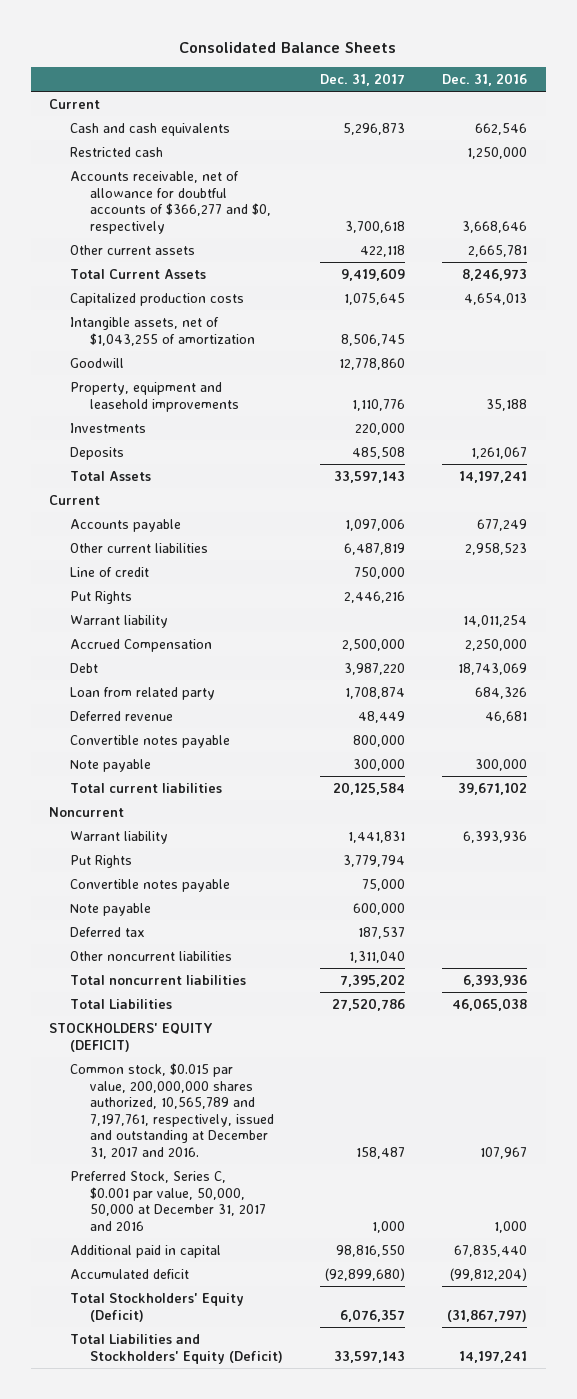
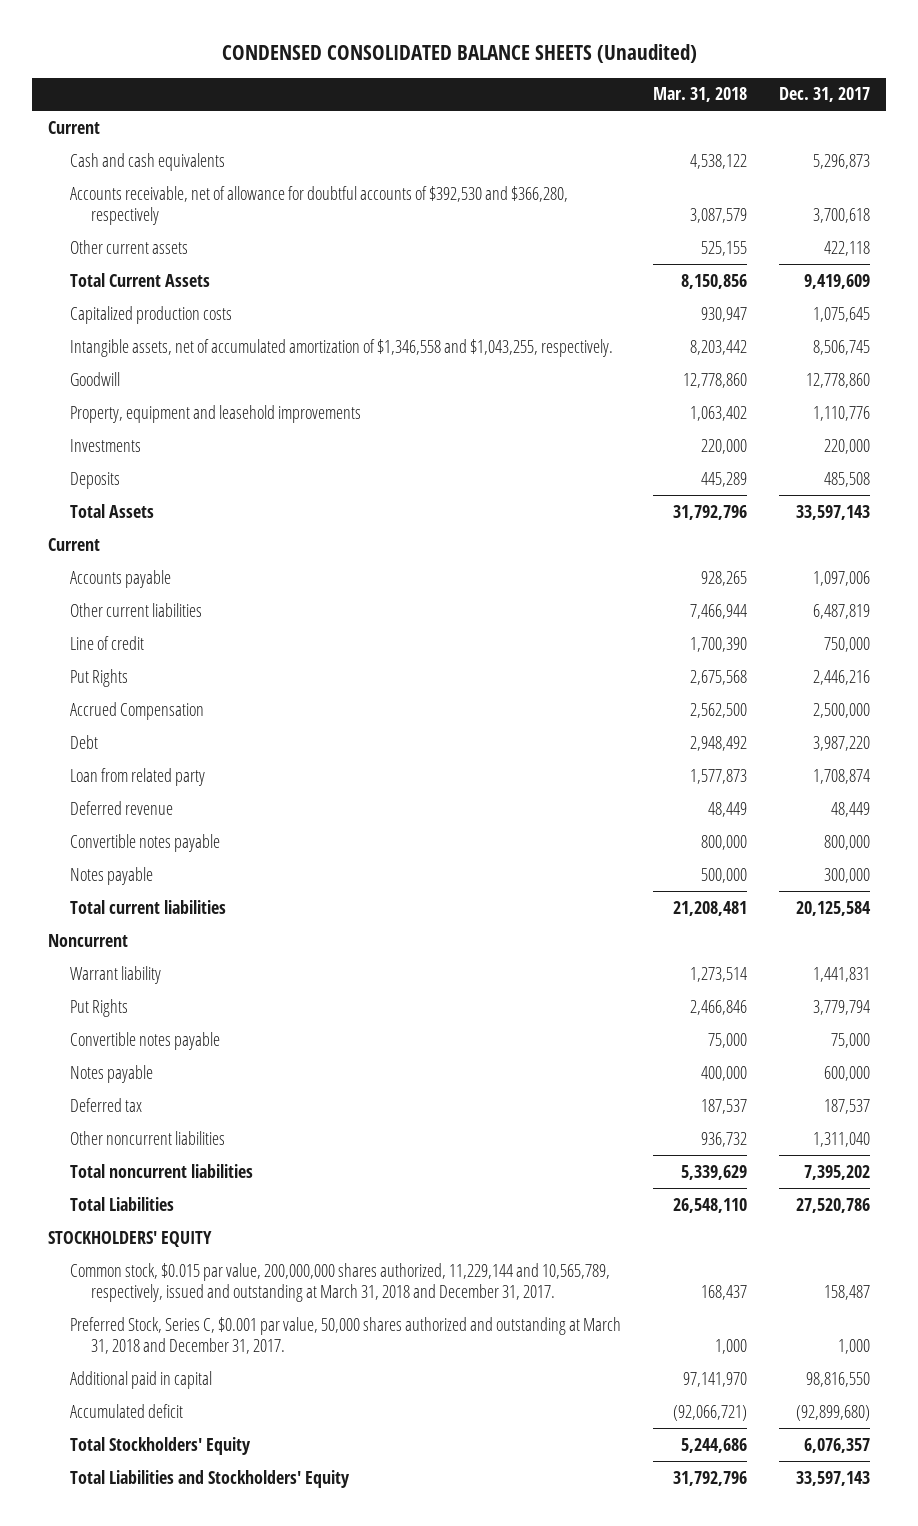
[179,41,397,53] Consolidated Balance Sheets -> [222,43,698,63] CONDENSED CONSOLIDATED BALANCE SHEETS (Unaudited)
[442,72,528,86] Dec. 31, 2016 -> none
none -> [652,87,747,103] Mar. 31, 2018
[69,146,163,157] Restricted cash -> none
[69,170,271,234] Accounts receivable, net of allowance for doubtful accounts of $366,277 and $0, respectively -> [69,185,568,226] Accounts receivable, net of allowance for doubtful accounts of $392,530 and $366,280, respectively
[69,316,255,346] Intangible assets, net of $1,043,255 of amortization -> [69,338,613,357] Intangible assets, net of accumulated amortization of $1,346,558 and $1,043,255, respectively.
[69,614,168,628] Warrant liability -> none
[69,758,151,772] Note payable -> none
none -> [69,866,153,885] Notes payable
[69,902,151,916] Note payable -> [69,1064,153,1083] Notes payable
[49,1022,214,1052] STOCKHOLDERS' EQUITY (DEFICIT) -> [48,1230,213,1247] STOCKHOLDERS' EQUITY
[69,1062,274,1159] Common stock, $0.015 par value, 200,000,000 shares authorized, 10,565,789 and 7,197,761, respectively, issued and outstanding at December 31, 2017 and 2016. -> [69,1262,610,1303] Common stock, $0.015 par value, 200,000,000 shares authorized, 11,229,144 and 10,565,789, respectively, issued and outstanding at March 31, 2018 and December 31, 2017.
[69,1170,266,1231] Preferred Stock, Series C, $0.001 par value, 50,000, 50,000 at December 31, 2017 and 2016 -> [69,1316,621,1355] Preferred Stock, Series C, $0.001 par value, 50,000 shares authorized and outstanding at March 31, 2018 and December 31, 2017.
[69,1292,244,1322] Total Stockholders' Equity (Deficit) -> [69,1436,251,1455] Total Stockholders' Equity
[69,1333,283,1364] Total Liabilities and Stockholders' Equity (Deficit) -> [69,1469,350,1488] Total Liabilities and Stockholders' Equity

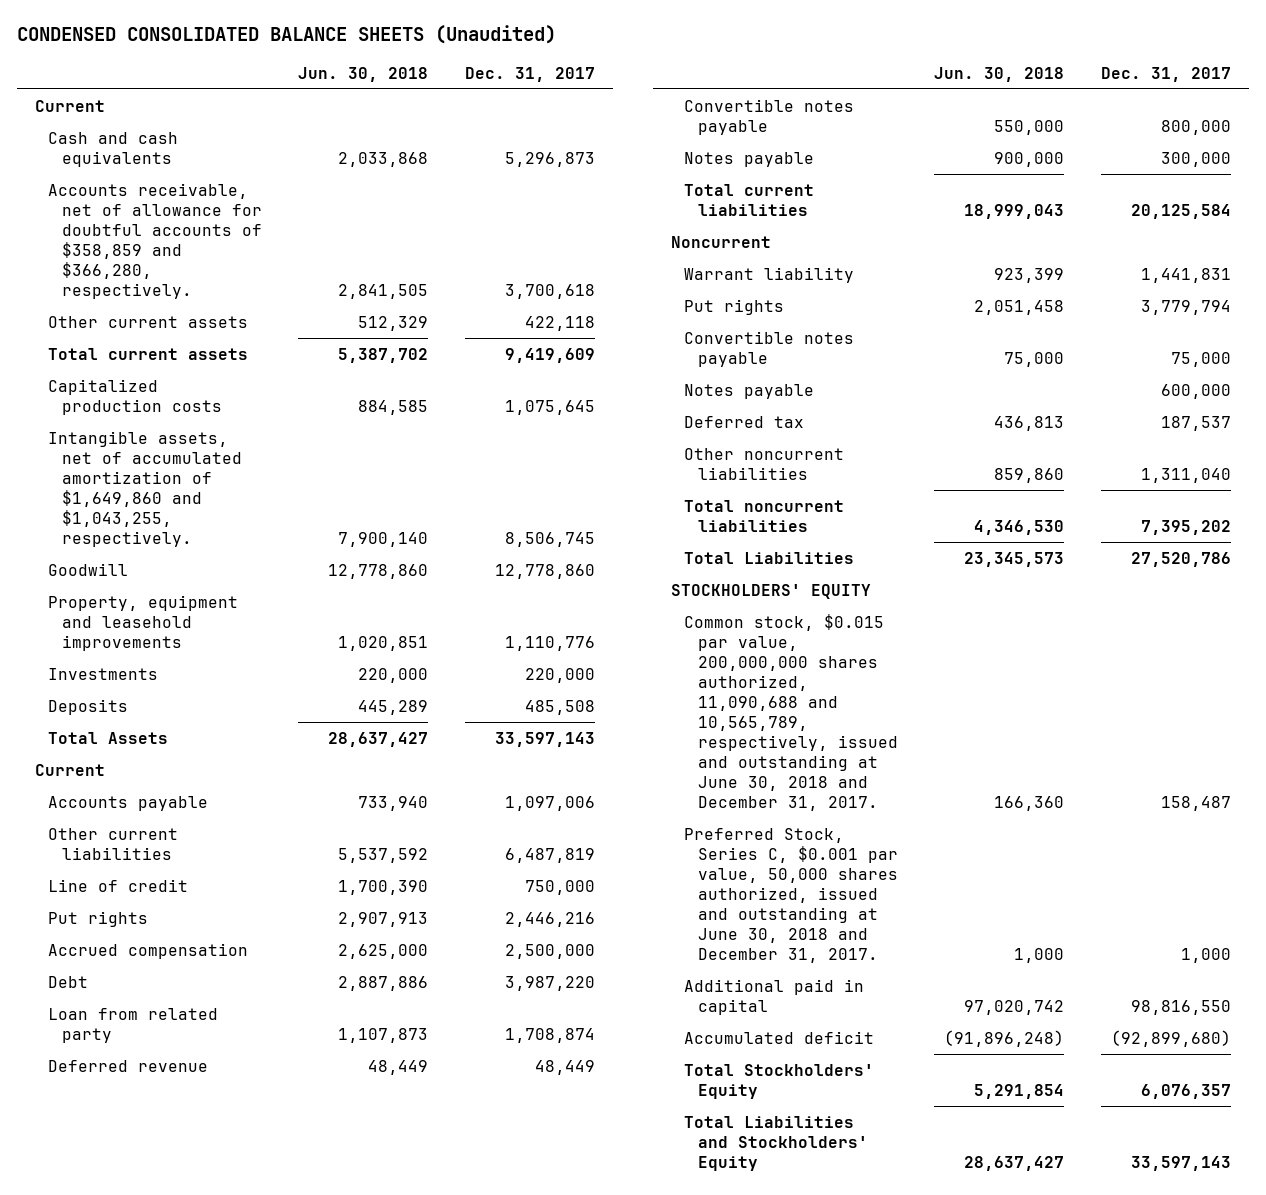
[652,87,747,103] Mar. 31, 2018 -> none
none -> [298,66,429,82] Jun. 30, 2018
[69,185,568,226] Accounts receivable, net of allowance for doubtful accounts of $392,530 and $366,280, respectively -> [48,182,262,299] Accounts receivable, net of allowance for doubtful accounts of $358,859 and $366,280, respectively.
[69,272,210,287] Total Current Assets -> [48,347,249,360] Total current assets
[69,338,613,357] Intangible assets, net of accumulated amortization of $1,346,558 and $1,043,255, respectively. -> [48,430,242,547] Intangible assets, net of accumulated amortization of $1,649,860 and $1,043,255, respectively.
[69,668,128,687] Put Rights -> [48,910,149,927] Put rights
[69,701,204,720] Accrued Compensation -> [48,942,249,959] Accrued compensation
[69,998,128,1017] Put Rights -> [684,298,785,315] Put rights
[69,1262,610,1303] Common stock, $0.015 par value, 200,000,000 shares authorized, 11,229,144 and 10,565,789, respectively, issued and outstanding at March 31, 2018 and December 31, 2017. -> [684,613,898,811] Common stock, $0.015 par value, 200,000,000 shares authorized, 11,090,688 and 10,565,789, respectively, issued and outstanding at June 30, 2018 and December 31, 2017.
[69,1316,621,1355] Preferred Stock, Series C, $0.001 par value, 50,000 shares authorized and outstanding at March 31, 2018 and December 31, 2017. -> [684,827,898,963] Preferred Stock, Series C, $0.001 par value, 50,000 shares authorized, issued and outstanding at June 30, 2018 and December 31, 2017.

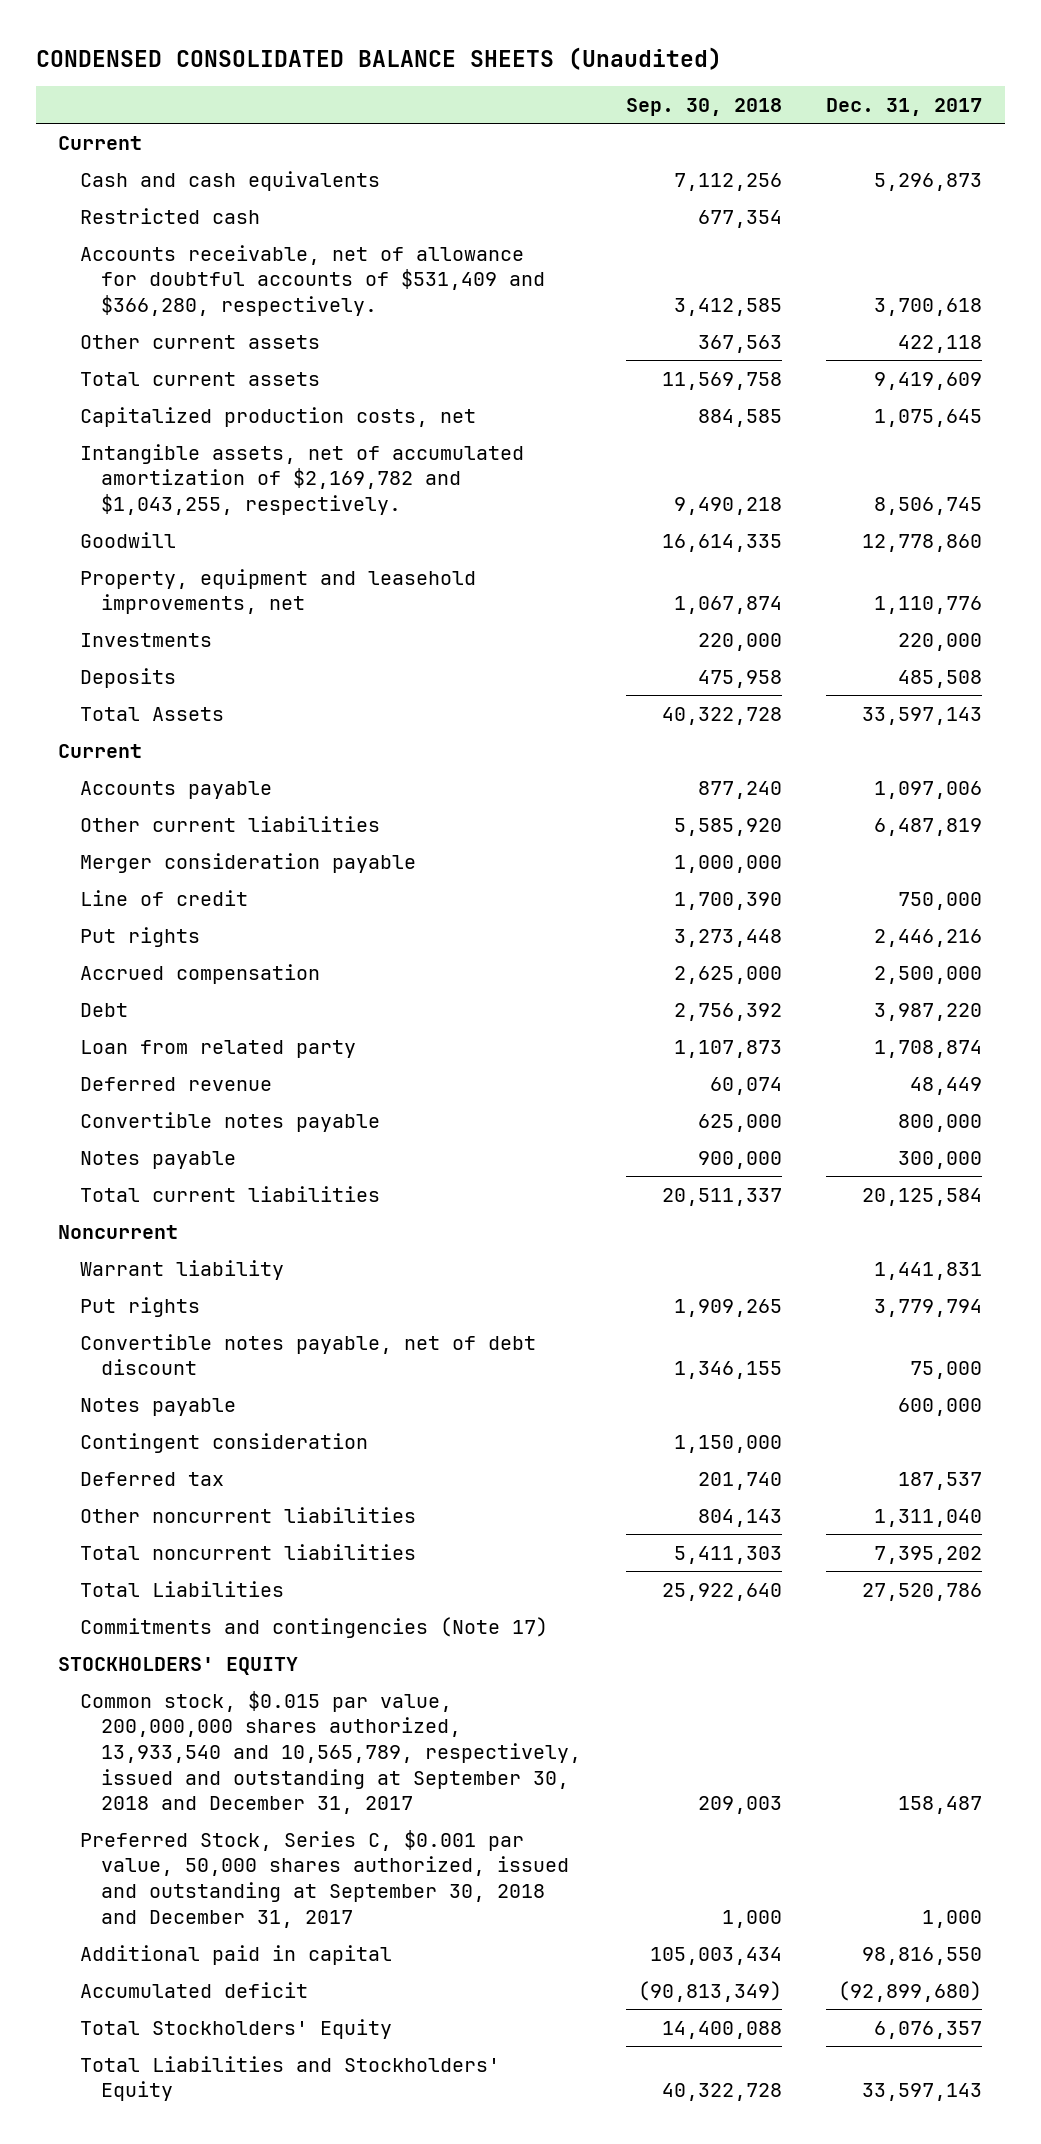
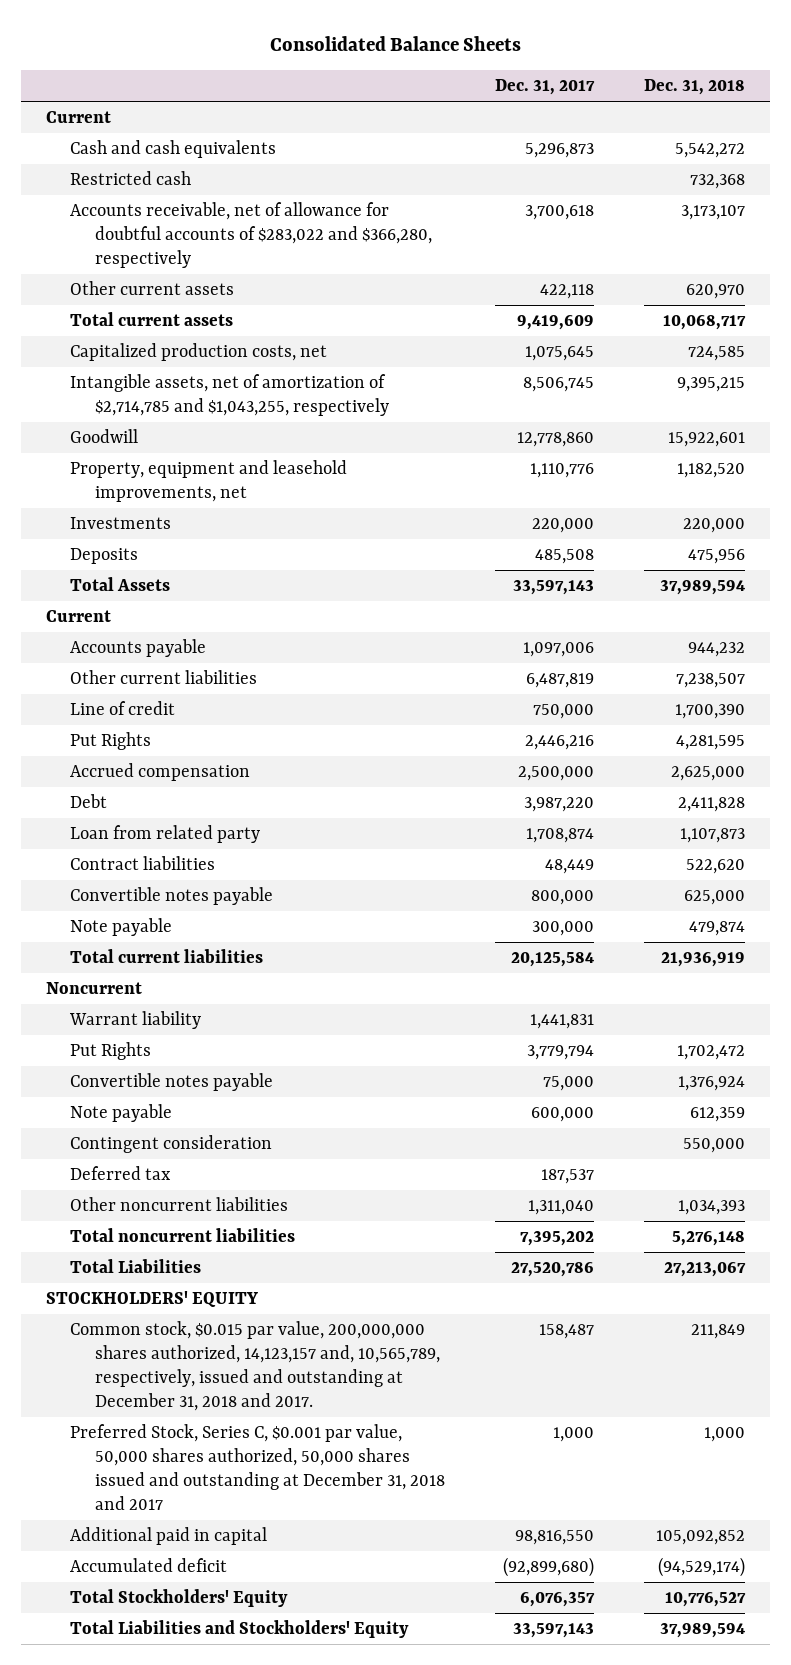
[35,46,722,70] CONDENSED CONSOLIDATED BALANCE SHEETS (Unaudited) -> [269,35,521,51] Consolidated Balance Sheets
[625,98,782,117] Sep. 30, 2018 -> none
none -> [644,79,746,96] Dec. 31, 2018
[79,244,546,316] Accounts receivable, net of allowance for doubtful accounts of $531,409 and $366,280, respectively. -> [70,202,433,269] Accounts receivable, net of allowance for doubtful accounts of $283,022 and $366,280, respectively
[79,443,524,515] Intangible assets, net of accumulated amortization of $2,169,782 and $1,043,255, respectively. -> [70,374,390,417] Intangible assets, net of amortization of $2,714,785 and $1,043,255, respectively
[79,852,416,873] Merger consideration payable -> none
[79,926,200,947] Put rights -> [70,732,152,751] Put Rights
[79,1076,272,1091] Deferred revenue -> [70,856,216,871] Contract liabilities
[79,1150,236,1169] Notes payable -> [70,918,173,937] Note payable
[79,1296,200,1317] Put rights -> [70,1042,152,1061] Put Rights
[79,1333,536,1376] Convertible notes payable, net of debt discount -> [70,1073,274,1092] Convertible notes payable
[79,1397,236,1416] Notes payable -> [70,1104,173,1123] Note payable
[79,1616,548,1638] Commitments and contingencies (Note 17) -> none
[79,1690,582,1815] Common stock, $0.015 par value, 200,000,000 shares authorized, 13,933,540 and 10,565,789, respectively, issued and outstanding at September 30, 2018 and December 31, 2017 -> [70,1321,441,1411] Common stock, $0.015 par value, 200,000,000 shares authorized, 14,123,157 and, 10,565,789, respectively, issued and outstanding at December 31, 2018 and 2017.
[79,1829,570,1928] Preferred Stock, Series C, $0.001 par value, 50,000 shares authorized, issued and outstanding at September 30, 2018 and December 31, 2017 -> [70,1424,446,1510] Preferred Stock, Series C, $0.001 par value, 50,000 shares authorized, 50,000 shares issued and outstanding at December 31, 2018 and 2017

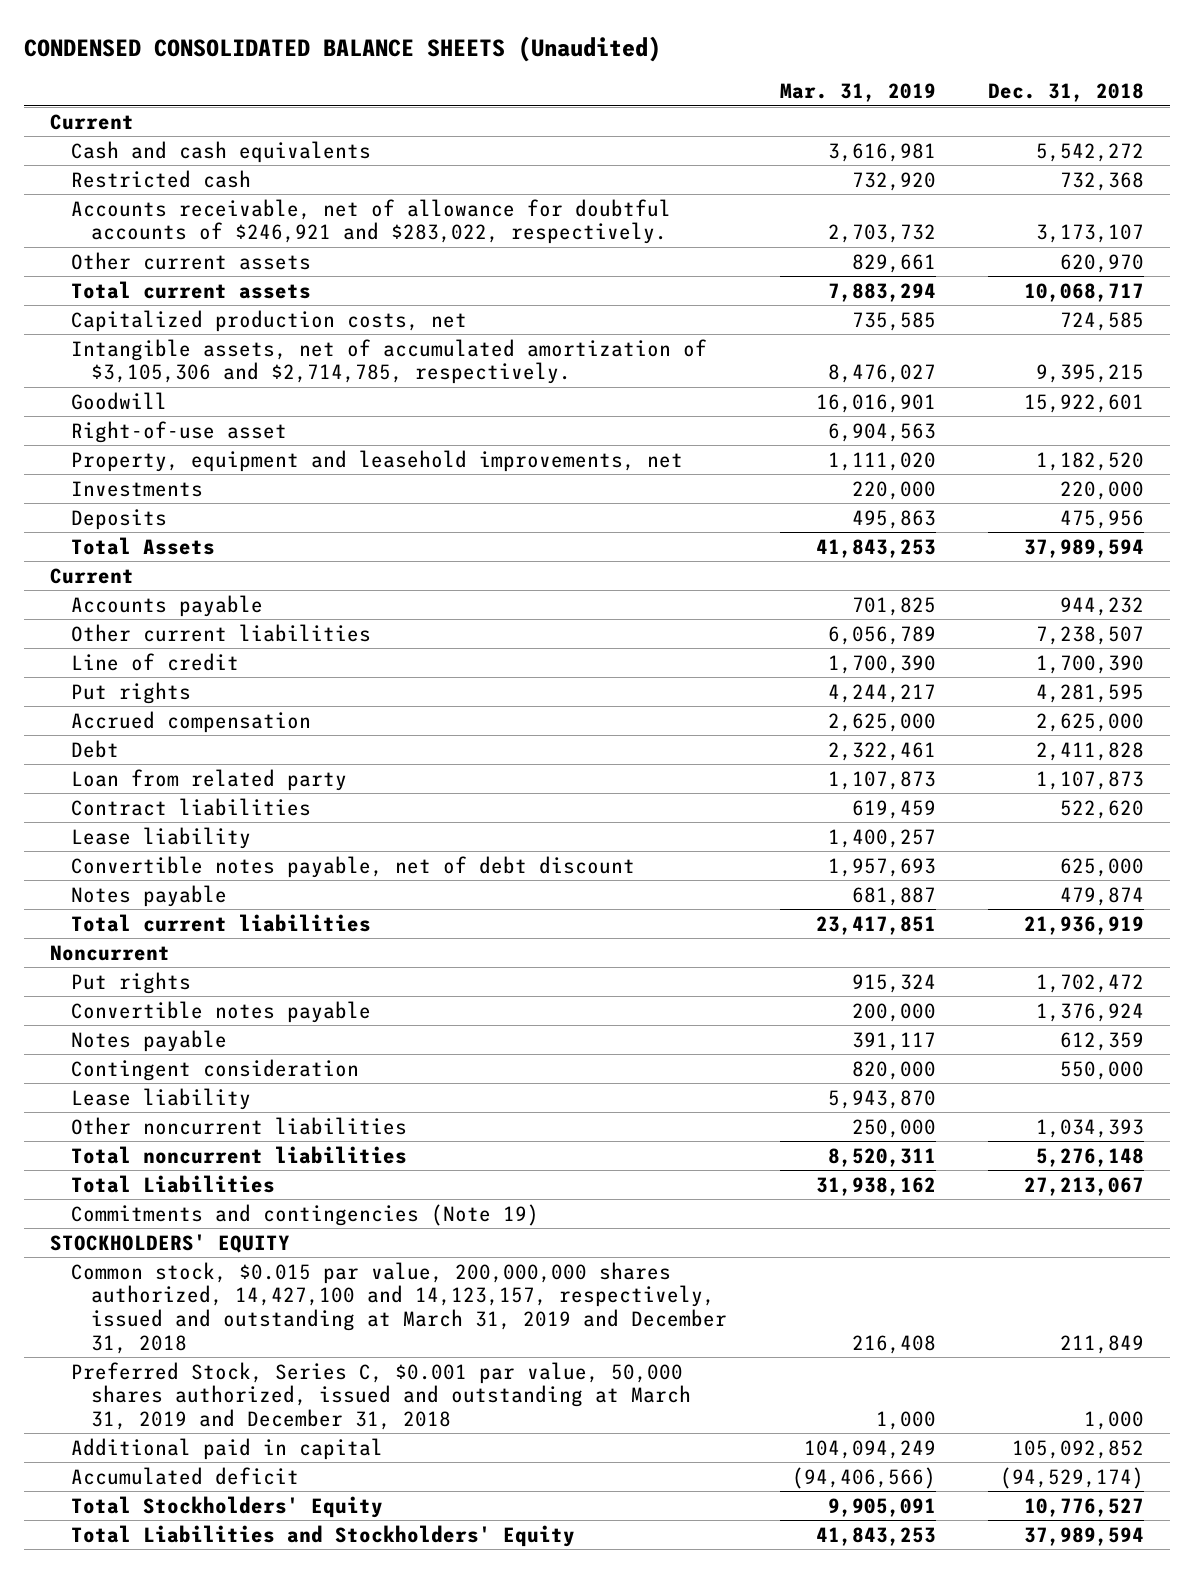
[269,35,521,51] Consolidated Balance Sheets -> [24,36,662,63] CONDENSED CONSOLIDATED BALANCE SHEETS (Unaudited)
[495,79,596,96] Dec. 31, 2017 -> none
none -> [779,83,936,103] Mar. 31, 2019
[70,202,433,269] Accounts receivable, net of allowance for doubtful accounts of $283,022 and $366,280, respectively -> [70,198,671,245] Accounts receivable, net of allowance for doubtful accounts of $246,921 and $283,022, respectively.
[70,374,390,417] Intangible assets, net of amortization of $2,714,785 and $1,043,255, respectively -> [70,338,707,385] Intangible assets, net of accumulated amortization of $3,105,306 and $2,714,785, respectively.
none -> [70,420,287,443] Right-of-use asset
[70,732,152,751] Put Rights -> [70,681,191,704] Put rights
none -> [70,826,251,849] Lease liability
[70,887,274,906] Convertible notes payable -> [70,855,635,878] Convertible notes payable, net of debt discount
[70,918,173,937] Note payable -> [70,884,227,907] Notes payable
[69,1011,202,1030] Warrant liability -> none
[70,1042,152,1061] Put Rights -> [70,971,191,994] Put rights
[70,1104,173,1123] Note payable -> [70,1029,227,1052] Notes payable
[70,1166,172,1181] Deferred tax -> none
none -> [70,1087,251,1110] Lease liability
none -> [70,1203,539,1226] Commitments and contingencies (Note 19)
[70,1321,441,1411] Common stock, $0.015 par value, 200,000,000 shares authorized, 14,123,157 and, 10,565,789, respectively, issued and outstanding at December 31, 2018 and 2017. -> [70,1261,728,1354] Common stock, $0.015 par value, 200,000,000 shares authorized, 14,427,100 and 14,123,157, respectively, issued and outstanding at March 31, 2019 and December 31, 2018
[70,1424,446,1510] Preferred Stock, Series C, $0.001 par value, 50,000 shares authorized, 50,000 shares issued and outstanding at December 31, 2018 and 2017 -> [70,1361,692,1430] Preferred Stock, Series C, $0.001 par value, 50,000 shares authorized, issued and outstanding at March 31, 2019 and December 31, 2018

